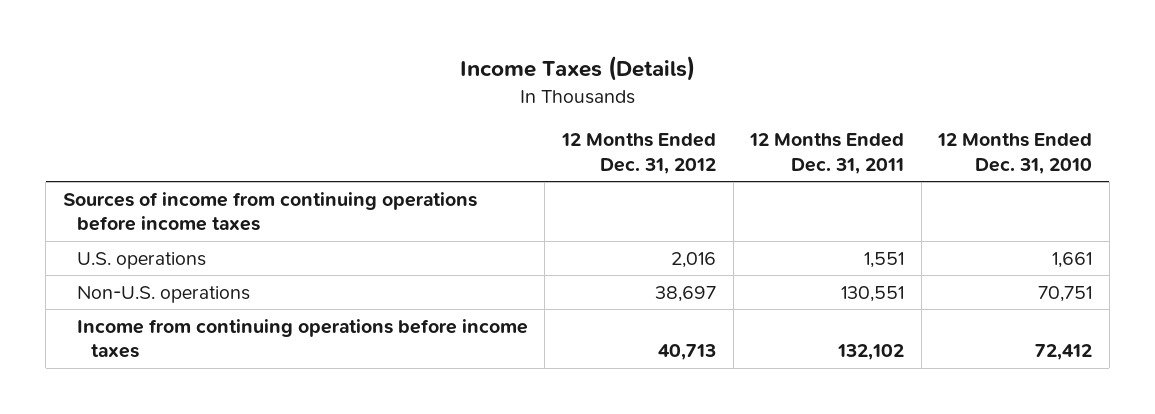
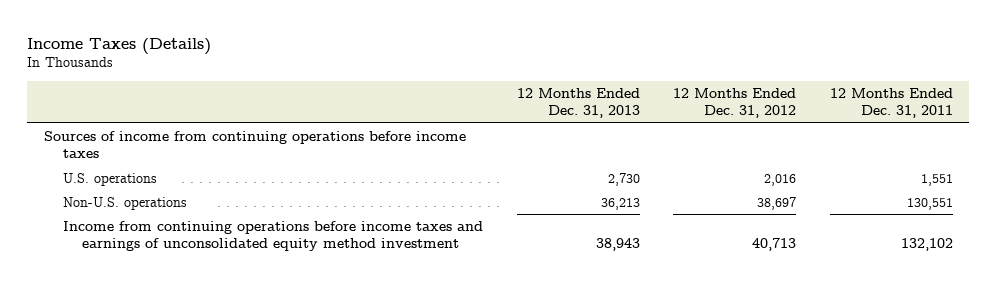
[937,133,1093,174] 12 Months Ended Dec. 31, 2010 -> none
none -> [516,88,640,119] 12 Months Ended Dec. 31, 2013
[76,318,528,359] Income from continuing operations before income taxes -> [63,220,484,252] Income from continuing operations before income taxes and earnings of unconsolidated equity method investment

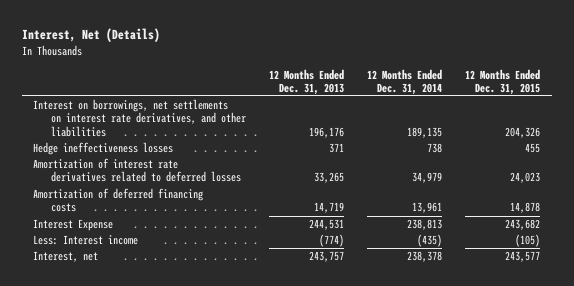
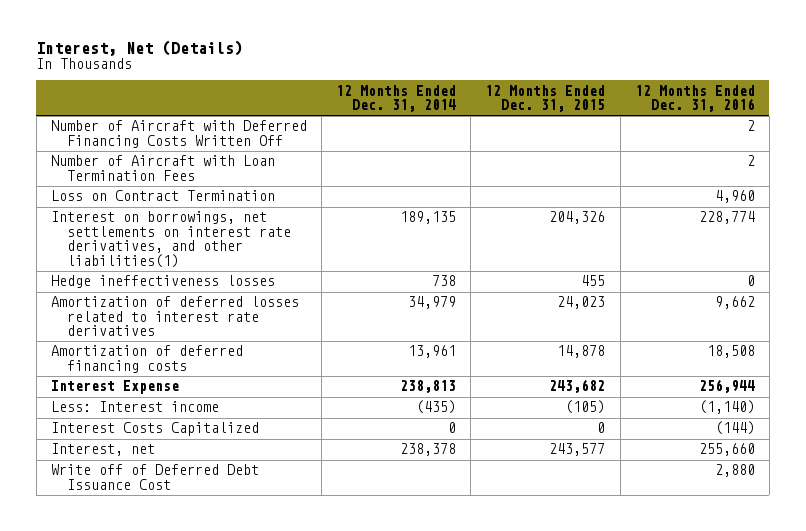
[269,68,345,95] 12 Months Ended Dec. 31, 2013 -> none
none -> [634,84,755,113] 12 Months Ended Dec. 31, 2016
none -> [50,120,307,148] Number of Aircraft with Deferred Financing Costs Written Off
none -> [50,155,275,181] Number of Aircraft with Loan Termination Fees
none -> [50,190,275,202] Loss on Contract Termination
[33,99,246,137] Interest on borrowings, net settlements on interest rate derivatives, and other liabilities -> [50,211,292,268] Interest on borrowings, net settlements on interest rate derivatives, and other liabilities(1)
[33,158,241,183] Amortization of interest rate derivatives related to deferred losses -> [50,296,299,337] Amortization of deferred losses related to interest rate derivatives
none -> [50,422,259,437] Interest Costs Capitalized
none -> [50,464,259,490] Write off of Deferred Debt Issuance Cost

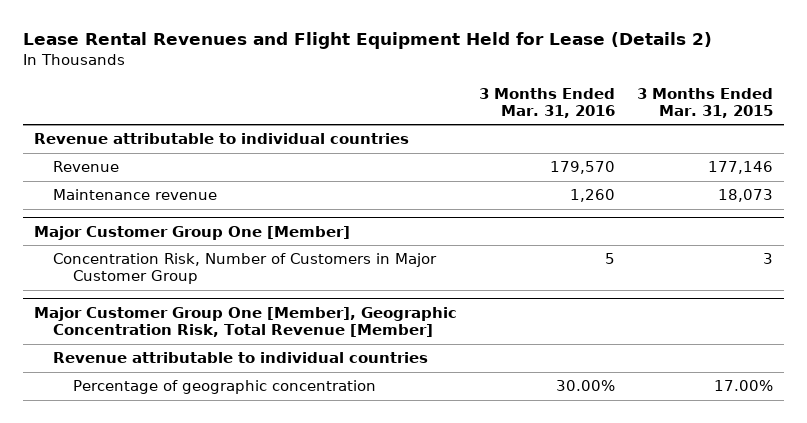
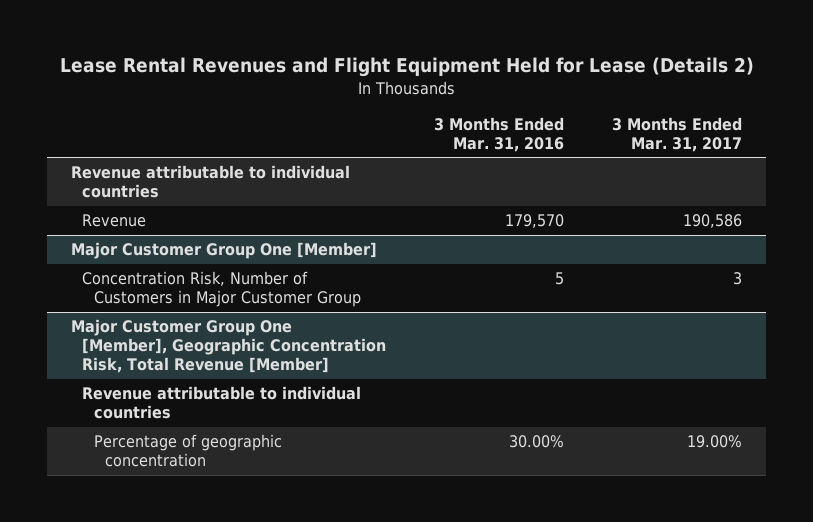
[637,87,774,118] 3 Months Ended Mar. 31, 2015 -> none
none -> [612,117,743,153] 3 Months Ended Mar. 31, 2017
[53,189,218,201] Maintenance revenue -> none

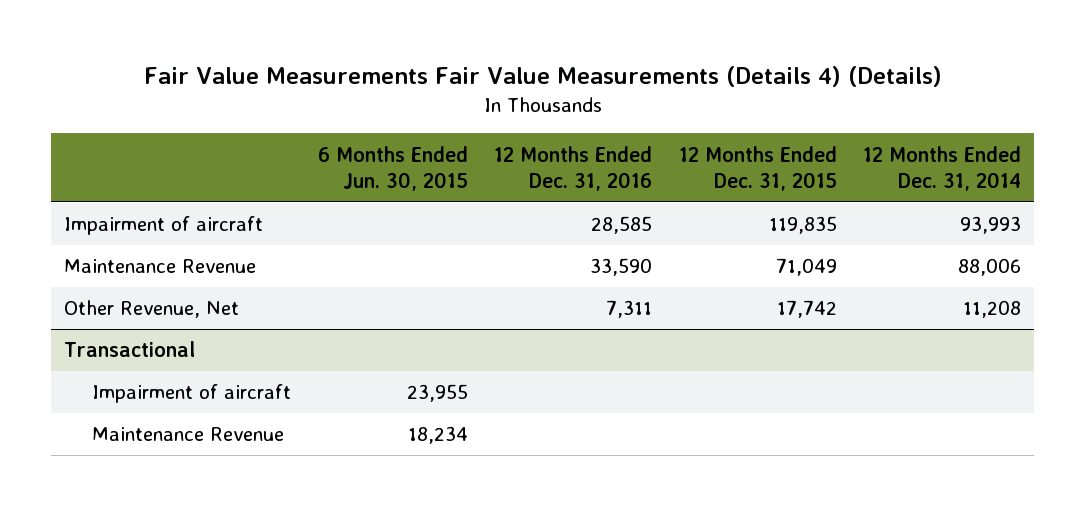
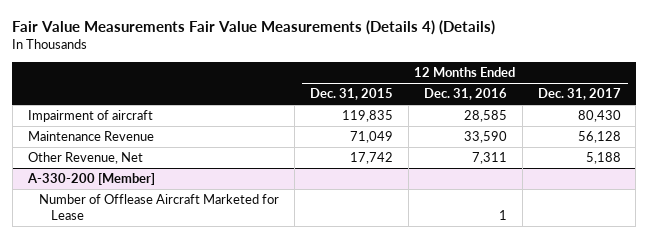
[317,145,468,191] 6 Months Ended Jun. 30, 2015 -> none
[863,145,1022,191] 12 Months Ended Dec. 31, 2014 -> none
none -> [537,88,621,101] Dec. 31, 2017
[63,341,195,358] Transactional -> none
[92,384,292,404] Impairment of aircraft -> none
[92,427,285,442] Maintenance Revenue -> none
none -> [26,173,155,186] A-330-200 [Member]
none -> [39,194,280,221] Number of Offlease Aircraft Marketed for Lease

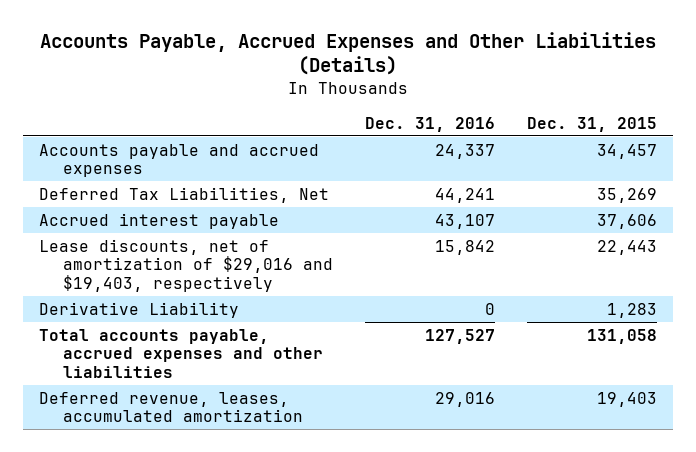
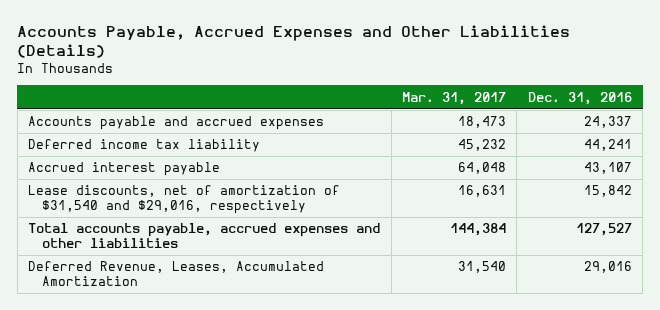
[527,116,658,132] Dec. 31, 2015 -> none
none -> [401,91,506,105] Mar. 31, 2017
[38,186,329,203] Deferred Tax Liabilities, Net -> [28,139,261,153] Deferred income tax liability
[38,301,239,318] Derivative Liability -> none
[38,238,334,292] Lease discounts, net of amortization of $29,016 and $19,403, respectively -> [28,185,341,215] Lease discounts, net of amortization of $31,540 and $29,016, respectively
[38,391,304,423] Deferred revenue, leases, accumulated amortization -> [28,261,325,287] Deferred Revenue, Leases, Accumulated Amortization

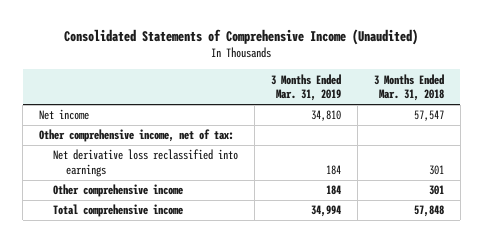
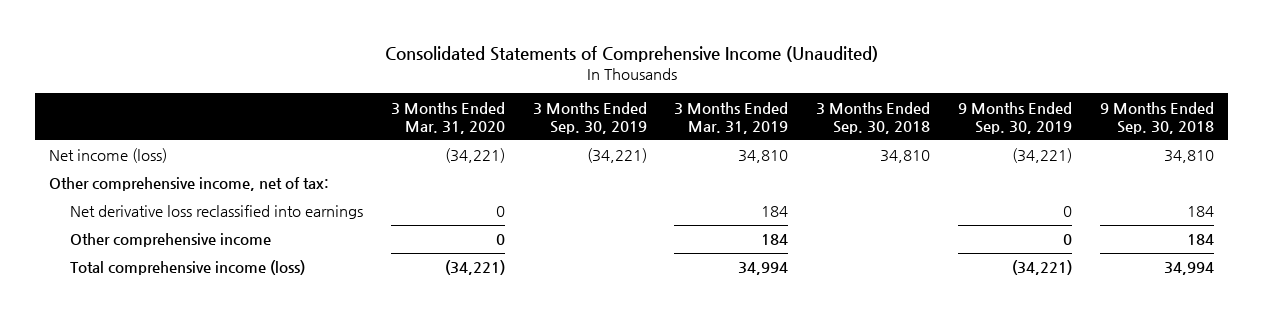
[373,73,444,102] 3 Months Ended Mar. 31, 2018 -> none
none -> [390,101,505,134] 3 Months Ended Mar. 31, 2020
none -> [532,101,647,134] 3 Months Ended Sep. 30, 2019
none -> [816,101,931,134] 3 Months Ended Sep. 30, 2018
none -> [957,101,1072,134] 9 Months Ended Sep. 30, 2019
none -> [1099,101,1214,134] 9 Months Ended Sep. 30, 2018
[39,109,90,121] Net income -> [49,148,168,164] Net income (loss)
[52,204,183,218] Total comprehensive income -> [69,260,305,276] Total comprehensive income (loss)

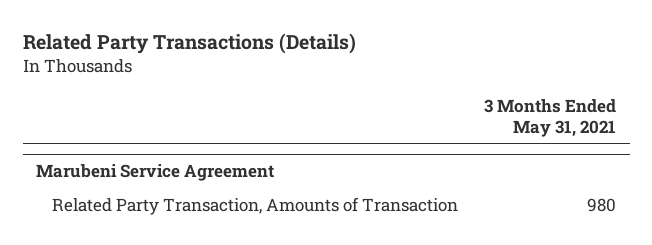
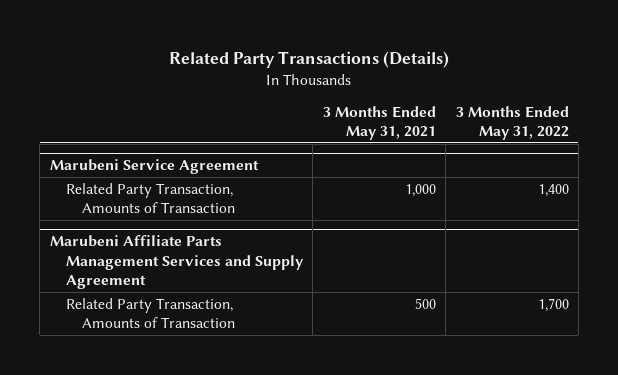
none -> [455,105,569,141] 3 Months Ended May 31, 2022
[587,197,617,212] 980 -> [404,183,436,197] 1,000
none -> [49,235,304,290] Marubeni Affiliate Parts Management Services and Supply Agreement
none -> [65,297,235,329] Related Party Transaction, Amounts of Transaction

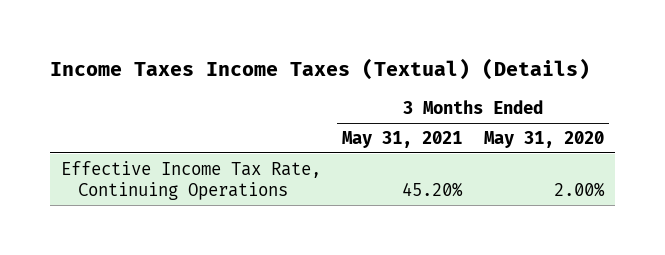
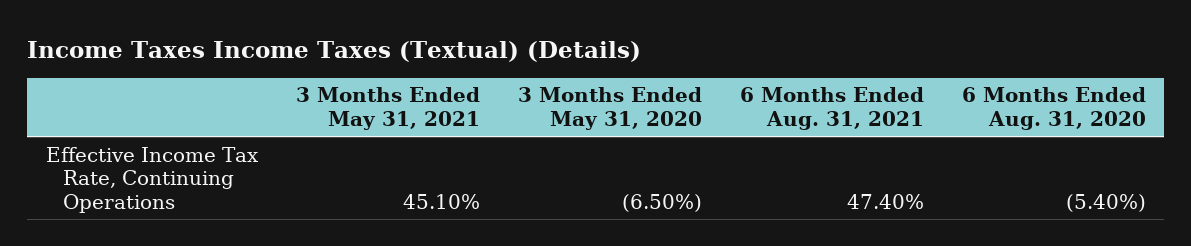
none -> [739,87,924,131] 6 Months Ended Aug. 31, 2021
none -> [961,87,1146,131] 6 Months Ended Aug. 31, 2020
[402,182,464,198] 45.20% -> [402,194,480,210] 45.10%
[553,182,605,198] 2.00% -> [621,194,702,213] (6.50%)

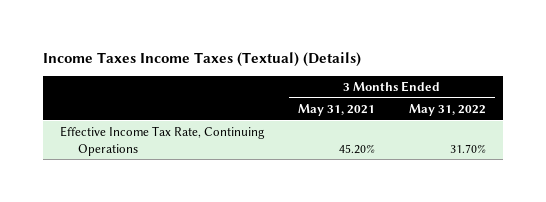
[517,87,702,131] 3 Months Ended May 31, 2020 -> none
[739,87,924,131] 6 Months Ended Aug. 31, 2021 -> none
[961,87,1146,131] 6 Months Ended Aug. 31, 2020 -> none
none -> [409,103,487,116] May 31, 2022
[402,194,480,210] 45.10% -> [338,143,375,154] 45.20%

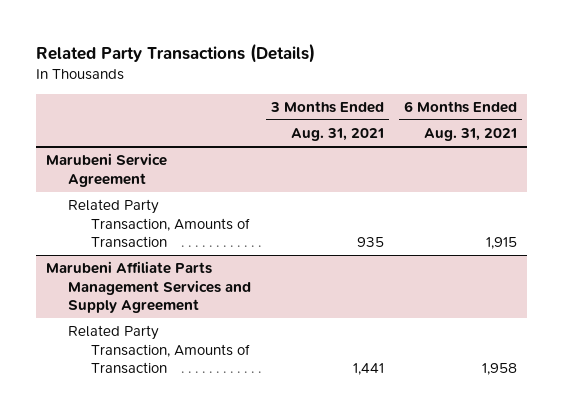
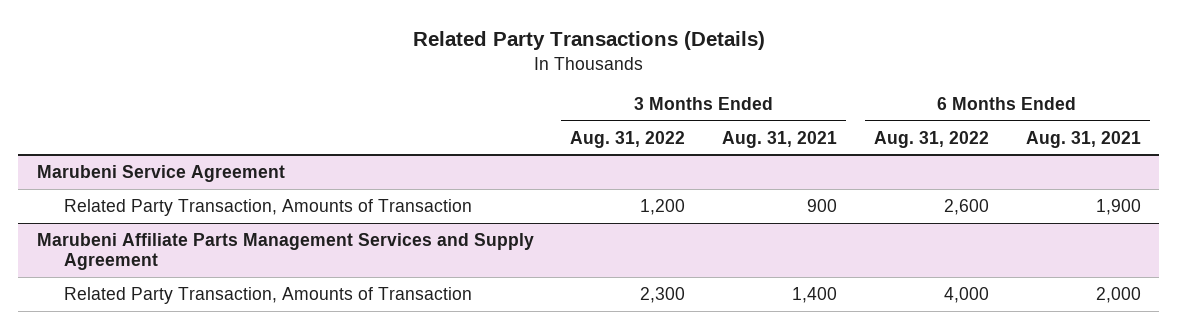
none -> [570,130,686,148] Aug. 31, 2022
none -> [873,130,989,148] Aug. 31, 2022
[357,237,385,248] 935 -> [807,198,838,212] 900
[486,237,518,250] 1,915 -> [1095,198,1141,215] 1,900
[353,363,385,376] 1,441 -> [792,286,838,303] 1,400
[482,363,518,376] 1,958 -> [1095,286,1141,303] 2,000

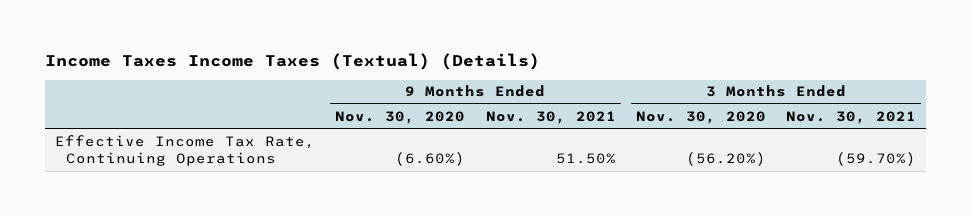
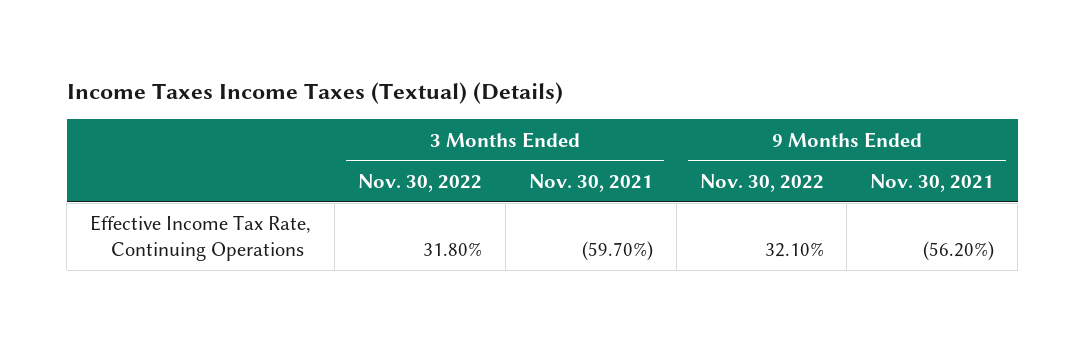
[335,110,466,124] Nov. 30, 2020 -> none
[635,110,766,124] Nov. 30, 2020 -> none
none -> [357,173,482,192] Nov. 30, 2022
none -> [699,173,824,192] Nov. 30, 2022
[555,153,616,165] 51.50% -> [923,240,995,261] (56.20%)

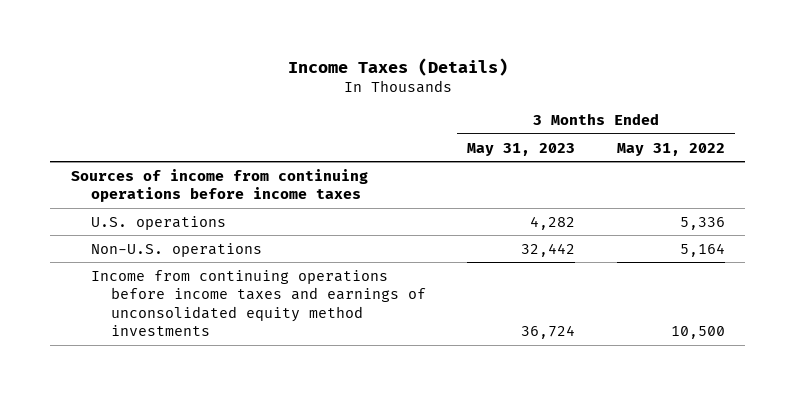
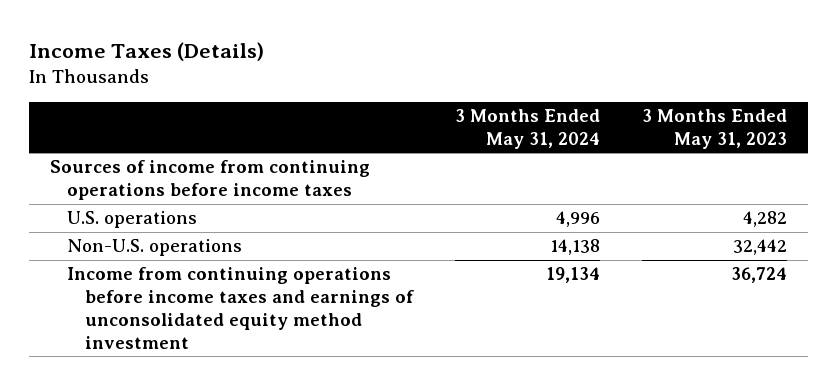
[616,142,725,156] May 31, 2022 -> none
none -> [455,108,601,149] 3 Months Ended May 31, 2024
[90,269,426,337] Income from continuing operations before income taxes and earnings of unconsolidated equity method investments -> [67,267,414,349] Income from continuing operations before income taxes and earnings of unconsolidated equity method investment

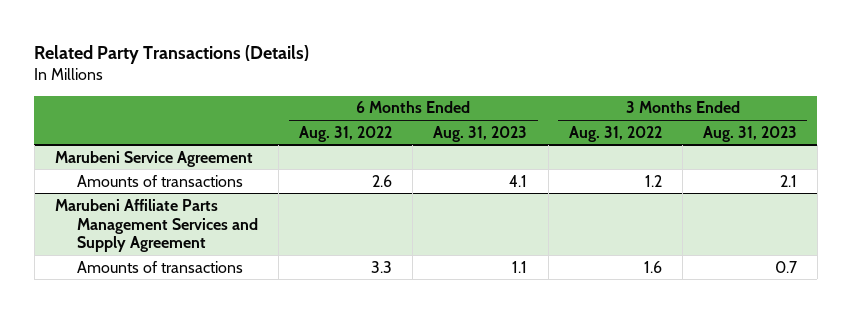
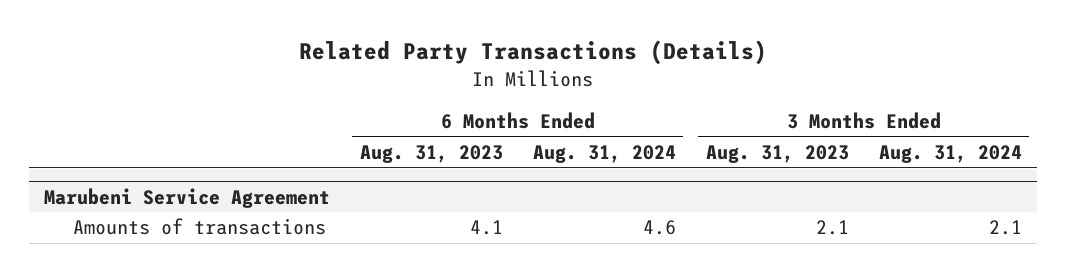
[299,125,393,142] Aug. 31, 2022 -> none
[568,125,662,142] Aug. 31, 2022 -> none
none -> [532,145,676,164] Aug. 31, 2024
none -> [878,145,1022,164] Aug. 31, 2024
[55,198,258,253] Marubeni Affiliate Parts Management Services and Supply Agreement -> none
[76,260,243,273] Amounts of transactions -> none

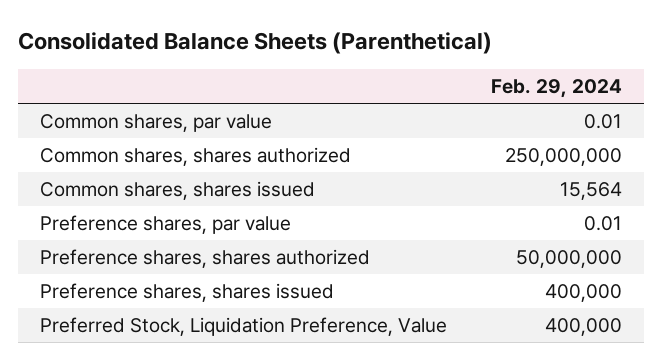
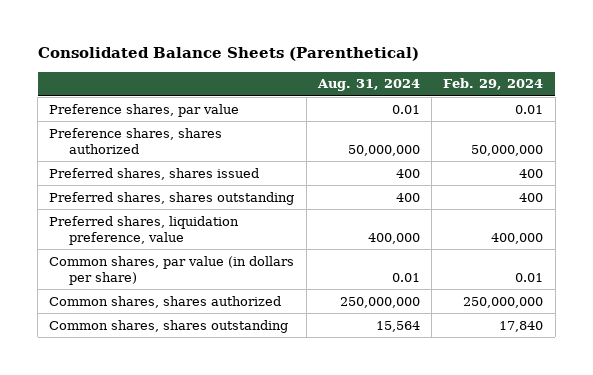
none -> [316,79,420,92] Aug. 31, 2024
[40,114,273,133] Common shares, par value -> none
[40,181,316,201] Common shares, shares issued -> none
[40,283,335,303] Preference shares, shares issued -> [49,167,260,180] Preferred shares, shares issued
[545,284,623,303] 400,000 -> [519,168,544,178] 400
none -> [49,191,295,205] Preferred shares, shares outstanding
[40,317,448,337] Preferred Stock, Liquidation Preference, Value -> [49,215,240,245] Preferred shares, liquidation preference, value
none -> [49,255,295,285] Common shares, par value (in dollars per share)
[40,147,352,167] Common shares, shares authorized -> [49,295,282,308] Common shares, shares authorized
none -> [49,319,289,333] Common shares, shares outstanding

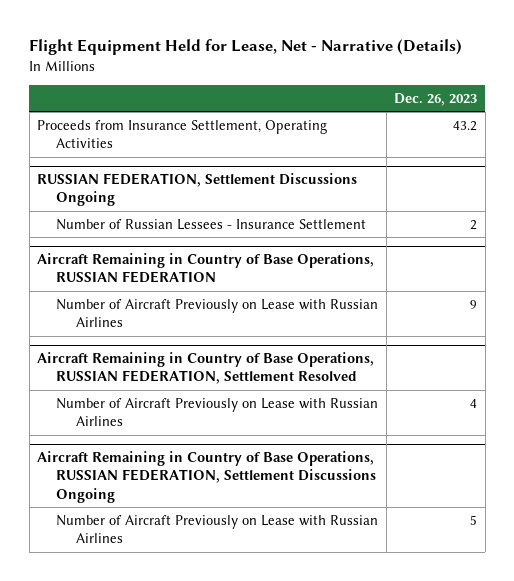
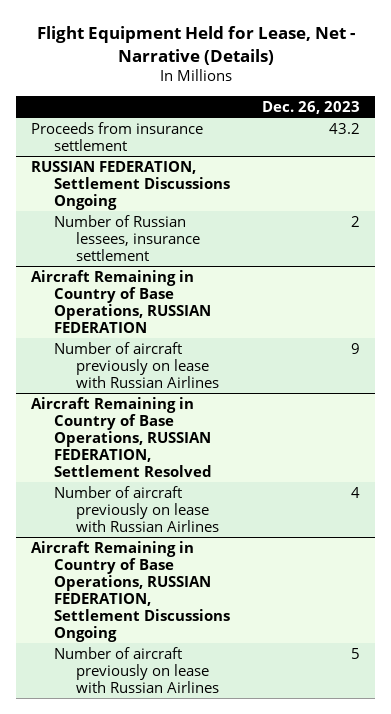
[36,119,327,149] Proceeds from Insurance Settlement, Operating Activities -> [31,121,204,151] Proceeds from insurance settlement
[56,218,367,230] Number of Russian Lessees - Insurance Settlement -> [53,214,201,261] Number of Russian lessees, insurance settlement
[56,298,379,328] Number of Aircraft Previously on Lease with Russian Airlines -> [53,341,220,388] Number of aircraft previously on lease with Russian Airlines
[56,397,379,427] Number of Aircraft Previously on Lease with Russian Airlines -> [53,485,220,532] Number of aircraft previously on lease with Russian Airlines
[56,514,379,544] Number of Aircraft Previously on Lease with Russian Airlines -> [53,646,220,693] Number of aircraft previously on lease with Russian Airlines

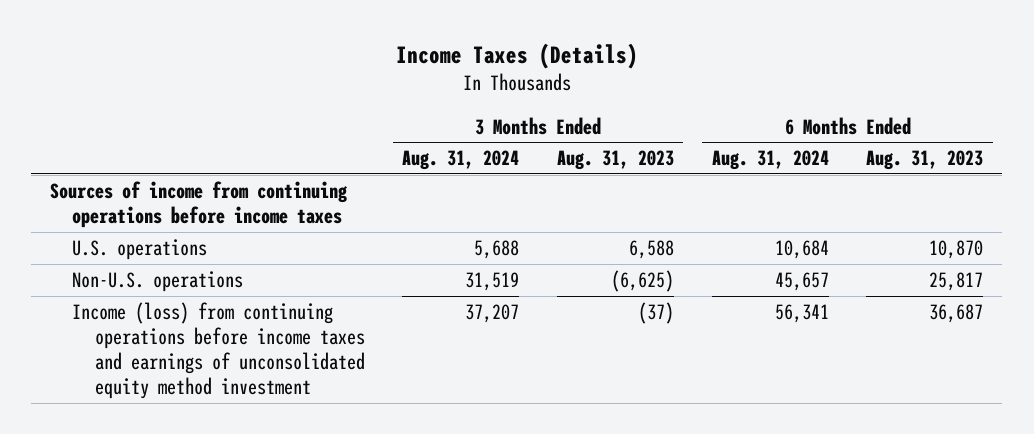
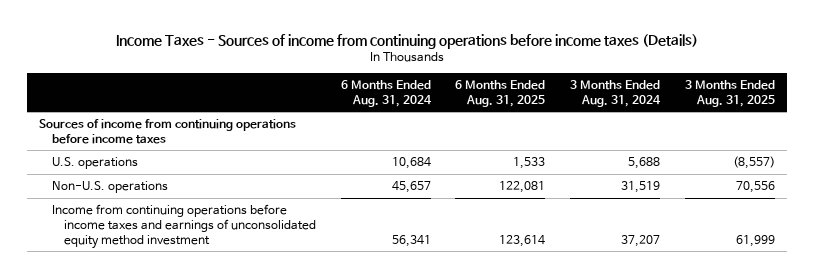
[395,42,638,69] Income Taxes (Details) -> [116,34,699,50] Income Taxes - Sources of income from continuing operations before income taxes (Details)
[557,150,675,171] Aug. 31, 2023 -> none
[866,150,984,171] Aug. 31, 2023 -> none
none -> [455,80,546,107] 6 Months Ended Aug. 31, 2025
none -> [684,80,775,107] 3 Months Ended Aug. 31, 2025
[72,301,365,400] Income (loss) from continuing operations before income taxes and earnings of unconsolidated equity method investment -> [51,204,317,249] Income from continuing operations before income taxes and earnings of unconsolidated equity method investment

